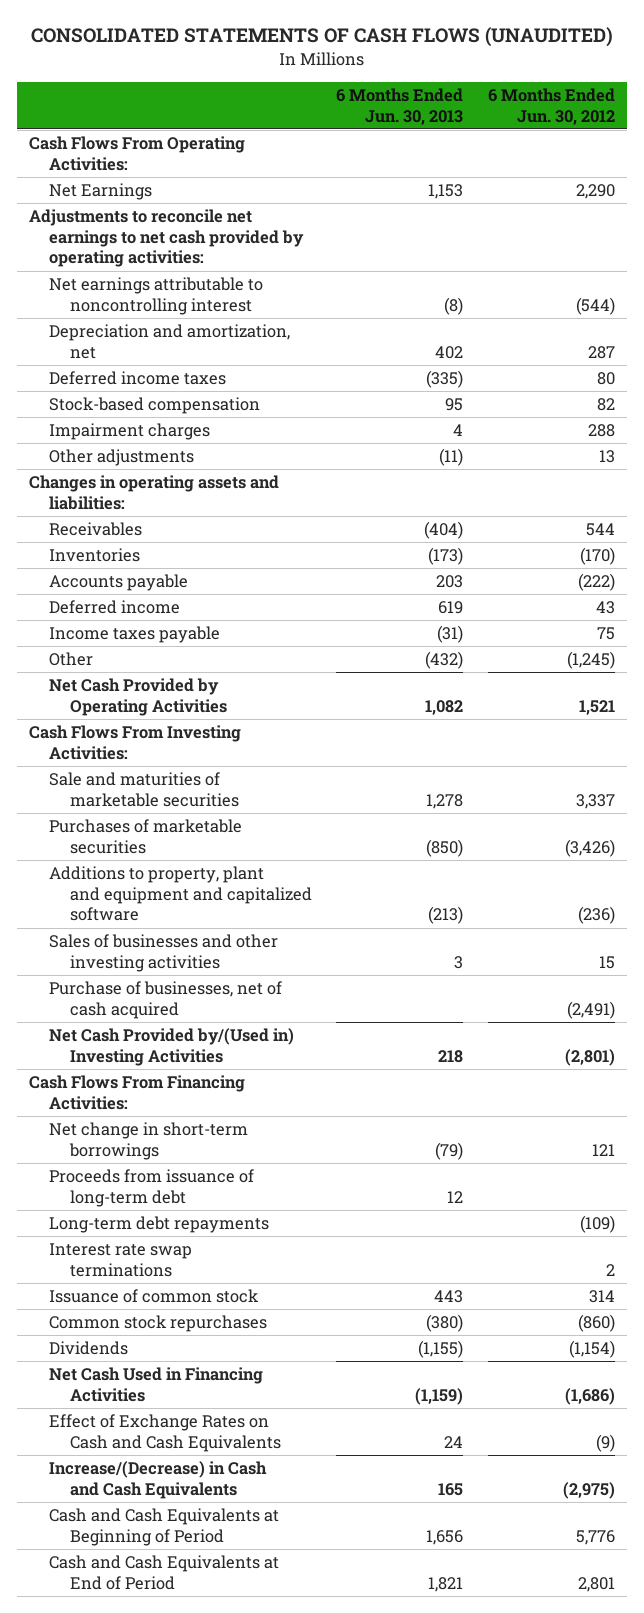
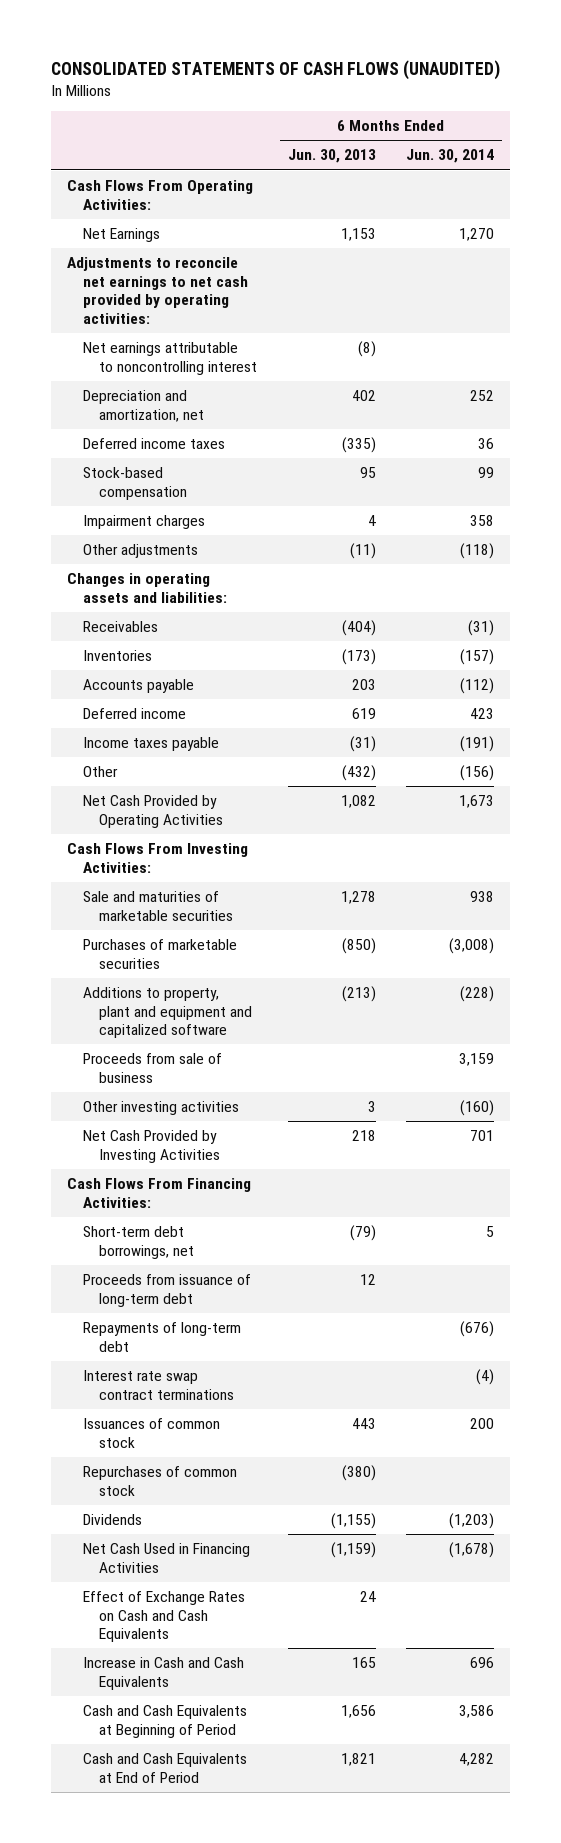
[487,87,615,125] 6 Months Ended Jun. 30, 2012 -> none
none -> [406,149,495,164] Jun. 30, 2014
[49,981,283,1019] Purchase of businesses, net of cash acquired -> none
none -> [82,1053,222,1083] Proceeds from sale of business
[49,934,279,972] Sales of businesses and other investing activities -> [82,1101,239,1116] Other investing activities
[49,1028,295,1066] Net Cash Provided by/(Used in) Investing Activities -> [82,1130,220,1163] Net Cash Provided by Investing Activities
[49,1122,249,1160] Net change in short-term borrowings -> [82,1226,194,1259] Short-term debt borrowings, net
[49,1216,270,1234] Long-term debt repayments -> [82,1322,241,1352] Repayments of long-term debt
[49,1243,193,1277] Interest rate swap terminations -> [82,1370,234,1400] Interest rate swap contract terminations
[49,1289,260,1304] Issuance of common stock -> [82,1418,220,1448] Issuances of common stock
[49,1315,268,1333] Common stock repurchases -> [82,1466,237,1496] Repurchases of common stock
[49,1461,268,1499] Increase/(Decrease) in Cash and Cash Equivalents -> [82,1657,244,1690] Increase in Cash and Cash Equivalents

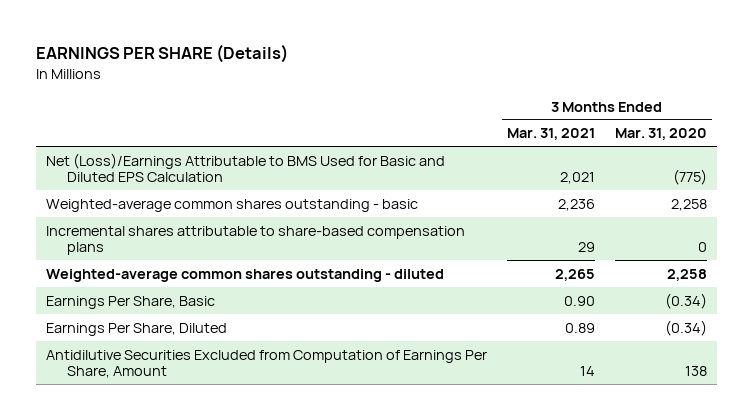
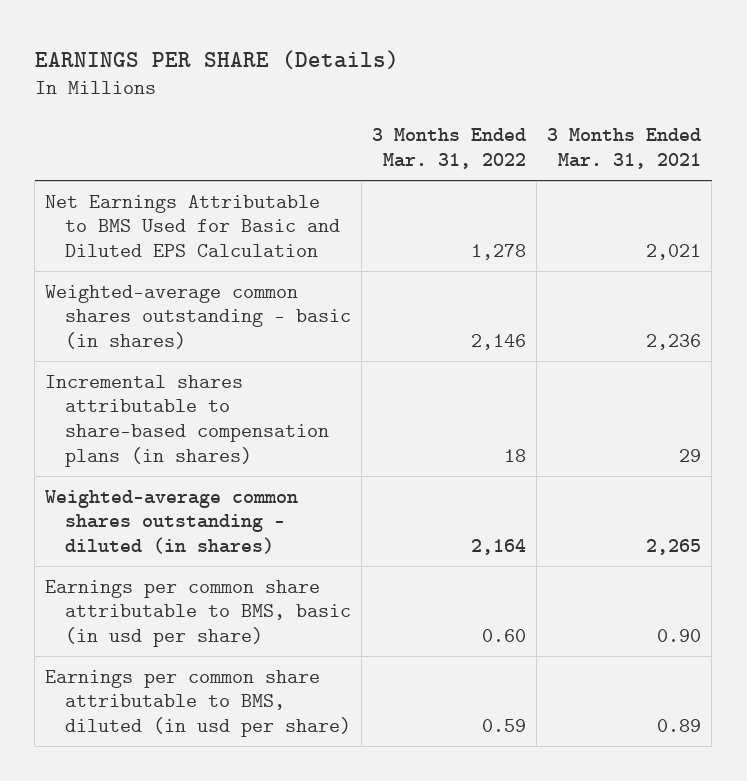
[614,128,707,141] Mar. 31, 2020 -> none
none -> [372,128,527,170] 3 Months Ended Mar. 31, 2022
[46,349,488,379] Antidilutive Securities Excluded from Computation of Earnings Per Share, Amount -> none
[46,152,446,183] Net (Loss)/Earnings Attributable to BMS Used for Basic and Diluted EPS Calculation -> [45,194,341,257] Net Earnings Attributable to BMS Used for Basic and Diluted EPS Calculation
[46,198,419,212] Weighted-average common shares outstanding - basic -> [45,284,352,349] Weighted-average common shares outstanding - basic (in shares)
[46,225,466,256] Incremental shares attributable to share-based compensation plans -> [45,374,330,467] Incremental shares attributable to share-based compensation plans (in shares)
[46,268,445,282] Weighted-average common shares outstanding - diluted -> [45,489,299,554] Weighted-average common shares outstanding - diluted (in shares)
[46,295,216,309] Earnings Per Share, Basic -> [45,579,352,647] Earnings per common share attributable to BMS, basic (in usd per share)
[46,322,228,336] Earnings Per Share, Diluted -> [45,669,352,737] Earnings per common share attributable to BMS, diluted (in usd per share)

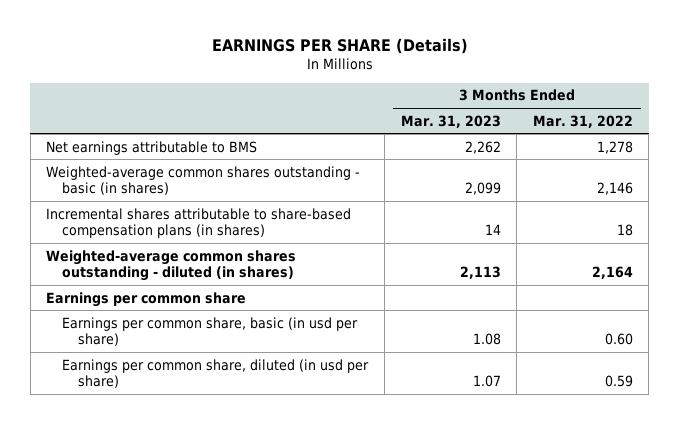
[547,128,702,170] 3 Months Ended Mar. 31, 2021 -> none
none -> [400,114,501,128] Mar. 31, 2023
[45,194,341,257] Net Earnings Attributable to BMS Used for Basic and Diluted EPS Calculation -> [46,140,258,155] Net earnings attributable to BMS
none -> [46,291,247,307] Earnings per common share
[45,579,352,647] Earnings per common share attributable to BMS, basic (in usd per share) -> [62,316,359,347] Earnings per common share, basic (in usd per share)
[45,669,352,737] Earnings per common share attributable to BMS, diluted (in usd per share) -> [62,358,370,389] Earnings per common share, diluted (in usd per share)

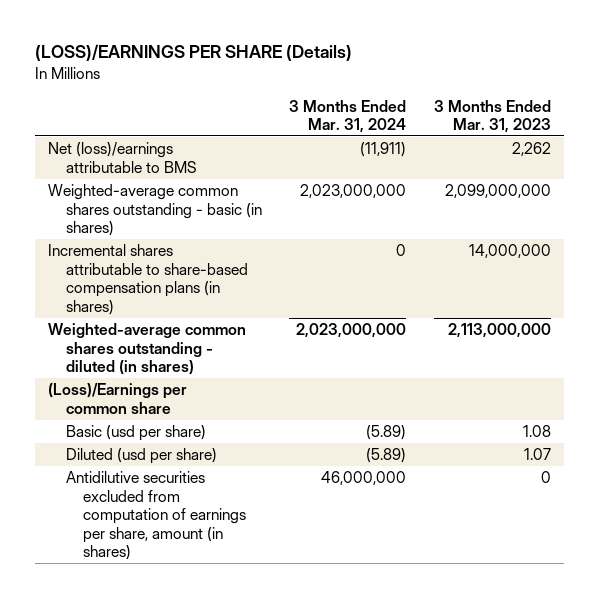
[211,38,468,55] EARNINGS PER SHARE (Details) -> [34,44,352,62] (LOSS)/EARNINGS PER SHARE (Details)
[532,114,633,128] Mar. 31, 2022 -> none
none -> [289,99,407,134] 3 Months Ended Mar. 31, 2024
[46,140,258,155] Net earnings attributable to BMS -> [48,142,197,173] Net (loss)/earnings attributable to BMS
[464,182,501,196] 2,099 -> [444,184,551,199] 2,099,000,000
[484,224,501,236] 14 -> [468,244,551,259] 14,000,000
[459,266,501,280] 2,113 -> [447,323,551,339] 2,113,000,000
[46,291,247,307] Earnings per common share -> [48,383,188,414] (Loss)/Earnings per common share
[62,316,359,347] Earnings per common share, basic (in usd per share) -> [65,425,206,442] Basic (usd per share)
[62,358,370,389] Earnings per common share, diluted (in usd per share) -> [65,448,217,465] Diluted (usd per share)
none -> [65,471,247,561] Antidilutive securities excluded from computation of earnings per share, amount (in shares)

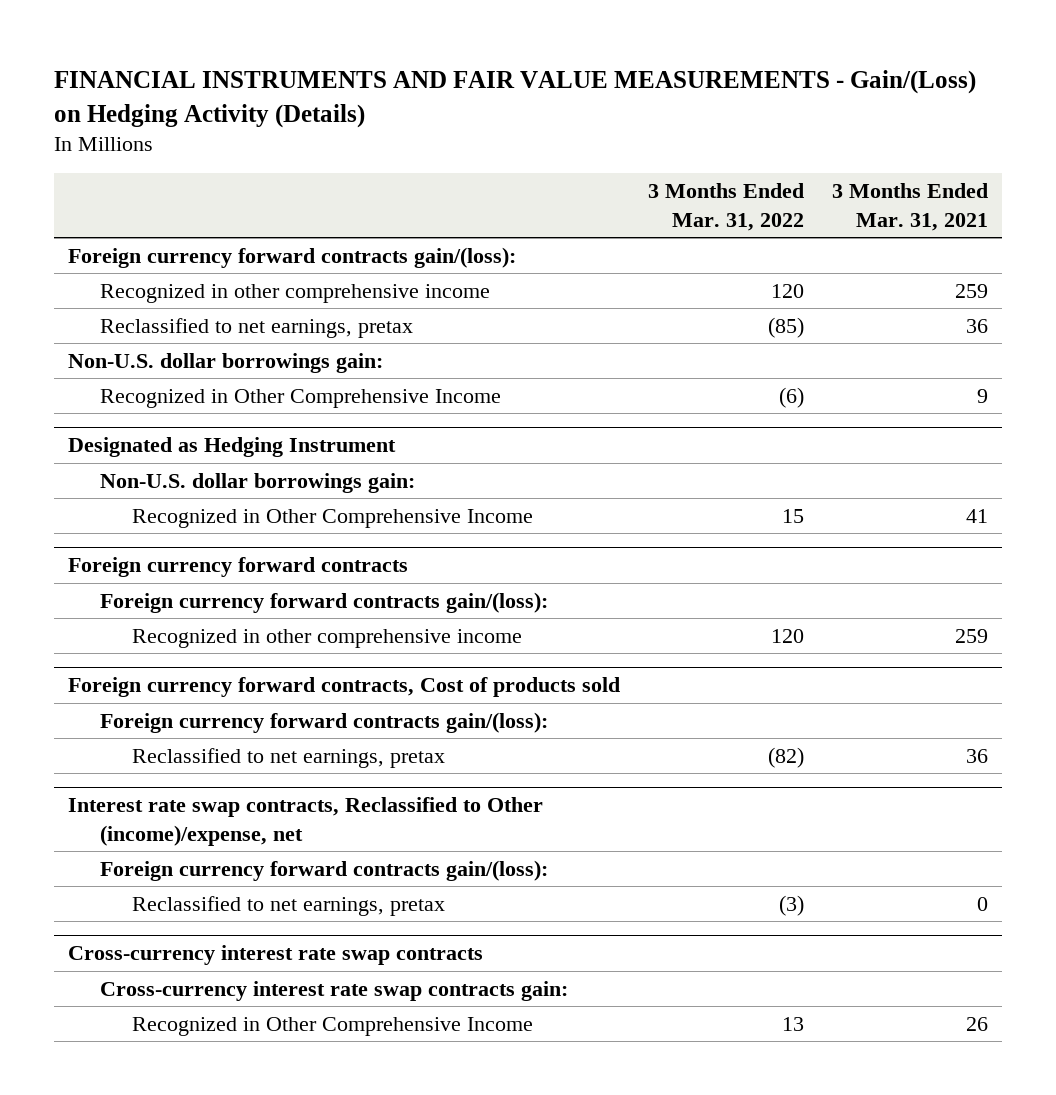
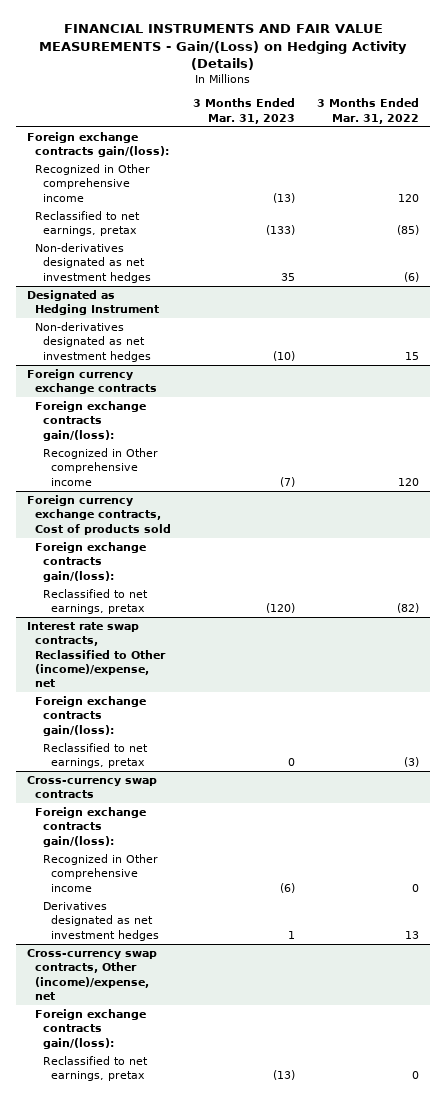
[832,183,989,231] 3 Months Ended Mar. 31, 2021 -> none
none -> [192,98,295,124] 3 Months Ended Mar. 31, 2023
[67,246,516,268] Foreign currency forward contracts gain/(loss): -> [26,132,169,158] Foreign exchange contracts gain/(loss):
[99,283,490,303] Recognized in other comprehensive income -> [34,164,150,202] Recognized in Other comprehensive income
[67,352,383,373] Non-U.S. dollar borrowings gain: -> none
[99,388,501,408] Recognized in Other Comprehensive Income -> [34,243,151,283] Non-derivatives designated as net investment hedges
[99,472,415,493] Non-U.S. dollar borrowings gain: -> none
[131,508,533,528] Recognized in Other Comprehensive Income -> [34,322,151,362] Non-derivatives designated as net investment hedges
[67,557,408,578] Foreign currency forward contracts -> [26,369,157,395] Foreign currency exchange contracts
[99,591,548,613] Foreign currency forward contracts gain/(loss): -> [34,401,146,441] Foreign exchange contracts gain/(loss):
[131,628,522,648] Recognized in other comprehensive income -> [42,448,158,486] Recognized in Other comprehensive income
[67,677,620,698] Foreign currency forward contracts, Cost of products sold -> [26,495,171,535] Foreign currency exchange contracts, Cost of products sold
[99,711,548,733] Foreign currency forward contracts gain/(loss): -> [34,542,146,582] Foreign exchange contracts gain/(loss):
[99,859,548,881] Foreign currency forward contracts gain/(loss): -> [34,696,146,736] Foreign exchange contracts gain/(loss):
[99,980,568,1001] Cross-currency interest rate swap contracts gain: -> none
[67,945,483,966] Cross-currency interest rate swap contracts -> [26,776,157,799] Cross-currency swap contracts
none -> [34,807,146,847] Foreign exchange contracts gain/(loss):
none -> [42,854,158,892] Recognized in Other comprehensive income
[131,1016,533,1036] Recognized in Other Comprehensive Income -> [42,902,159,941] Derivatives designated as net investment hedges
none -> [26,949,157,1000] Cross-currency swap contracts, Other (income)/expense, net
none -> [34,1009,146,1049] Foreign exchange contracts gain/(loss):
none -> [42,1056,148,1082] Reclassified to net earnings, pretax

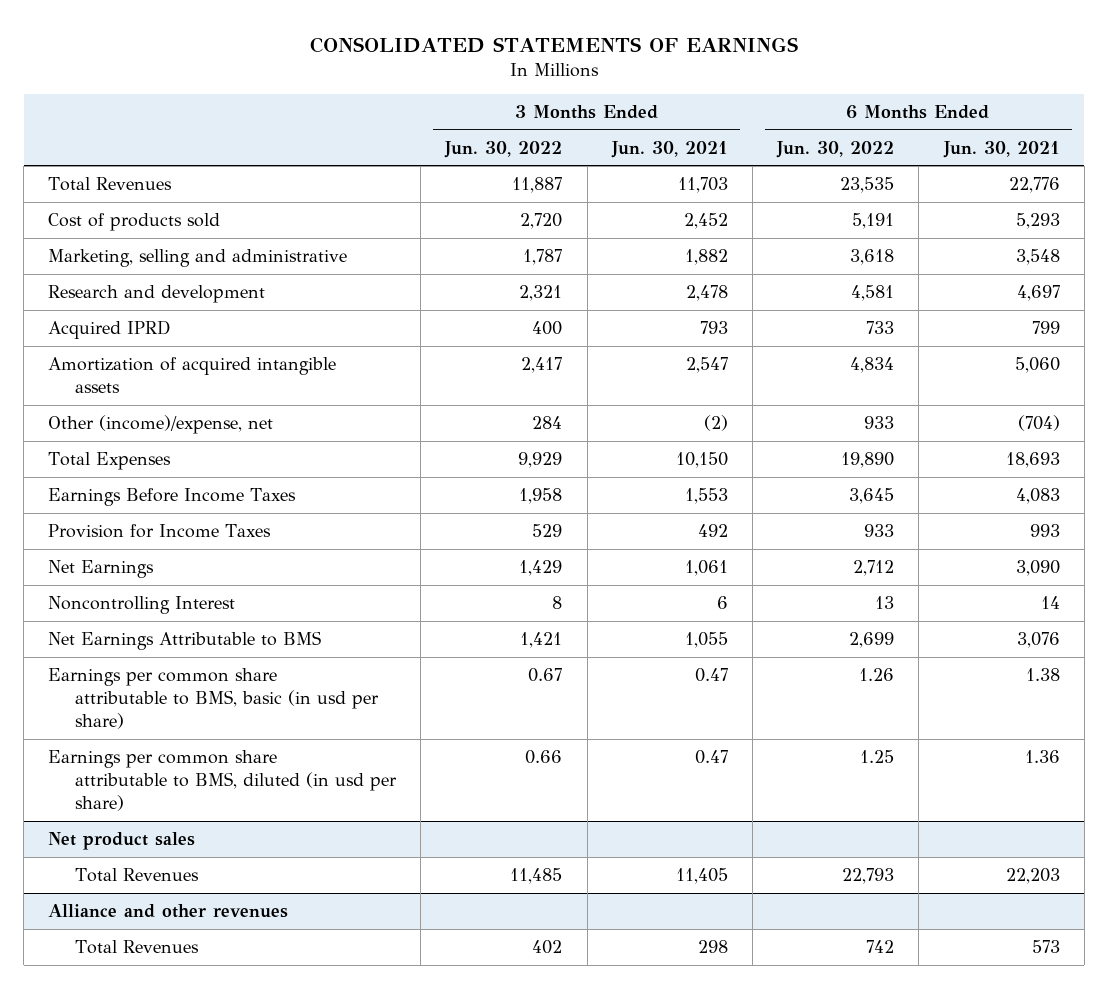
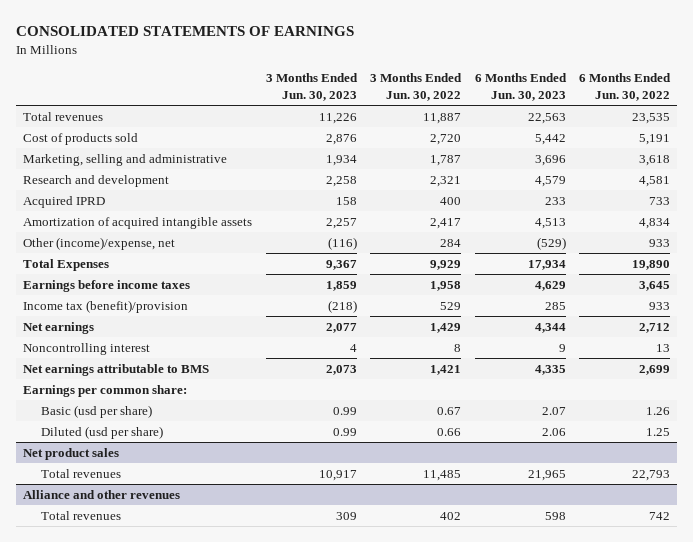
[610,140,728,158] Jun. 30, 2021 -> none
[942,140,1060,158] Jun. 30, 2021 -> none
none -> [265,73,358,101] 3 Months Ended Jun. 30, 2023
none -> [474,73,567,101] 6 Months Ended Jun. 30, 2023
[48,177,173,192] Total Revenues -> [22,111,103,121] Total revenues
[48,488,297,507] Earnings Before Income Taxes -> [22,279,190,292] Earnings before income taxes
[48,524,272,539] Provision for Income Taxes -> [22,299,188,313] Income tax (benefit)/provision
[48,560,155,579] Net Earnings -> [22,321,94,334] Net earnings
[48,596,236,615] Noncontrolling Interest -> [22,342,150,355] Noncontrolling interest
[48,631,322,651] Net Earnings Attributable to BMS -> [22,363,209,376] Net earnings attributable to BMS
none -> [22,384,187,397] Earnings per common share:
[48,668,379,729] Earnings per common share attributable to BMS, basic (in usd per share) -> [40,404,152,418] Basic (usd per share)
[48,750,397,811] Earnings per common share attributable to BMS, diluted (in usd per share) -> [40,425,163,439] Diluted (usd per share)
[74,868,199,883] Total Revenues -> [40,468,121,478] Total revenues
[74,940,199,955] Total Revenues -> [40,510,121,520] Total revenues

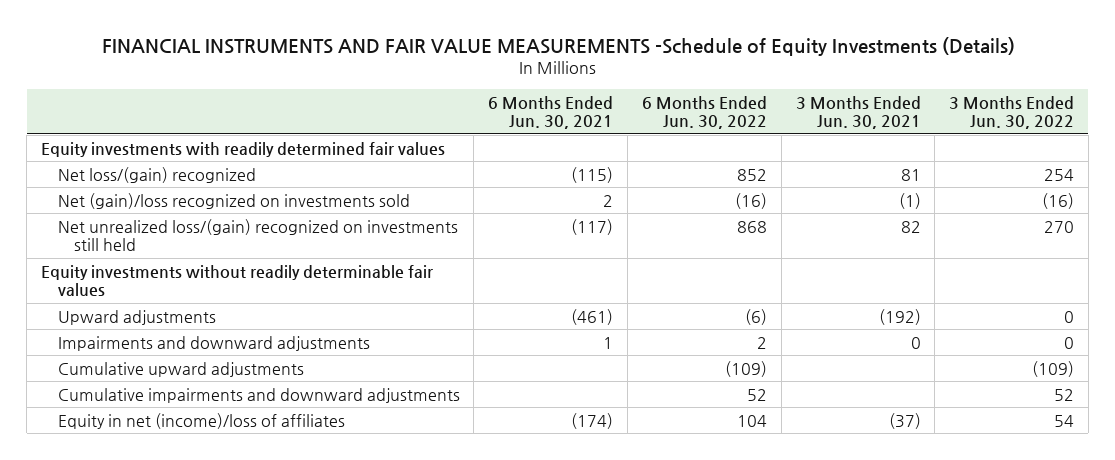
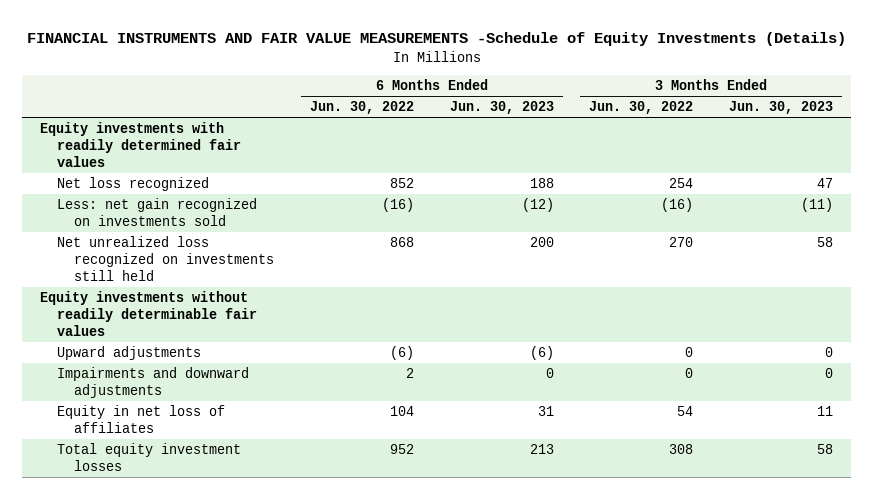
[488,95,614,130] 6 Months Ended Jun. 30, 2021 -> none
[795,95,921,130] 3 Months Ended Jun. 30, 2021 -> none
none -> [449,100,554,114] Jun. 30, 2023
none -> [729,100,834,114] Jun. 30, 2023
[57,166,256,183] Net loss/(gain) recognized -> [57,176,210,191] Net loss recognized
[57,192,410,209] Net (gain)/loss recognized on investments sold -> [57,197,258,226] Less: net gain recognized on investments sold
[57,218,458,252] Net unrealized loss/(gain) recognized on investments still held -> [57,235,275,281] Net unrealized loss recognized on investments still held
[57,361,304,377] Cumulative upward adjustments -> none
[57,387,460,403] Cumulative impairments and downward adjustments -> none
[57,412,345,429] Equity in net (income)/loss of affiliates -> [57,404,226,433] Equity in net loss of affiliates
none -> [57,442,242,471] Total equity investment losses

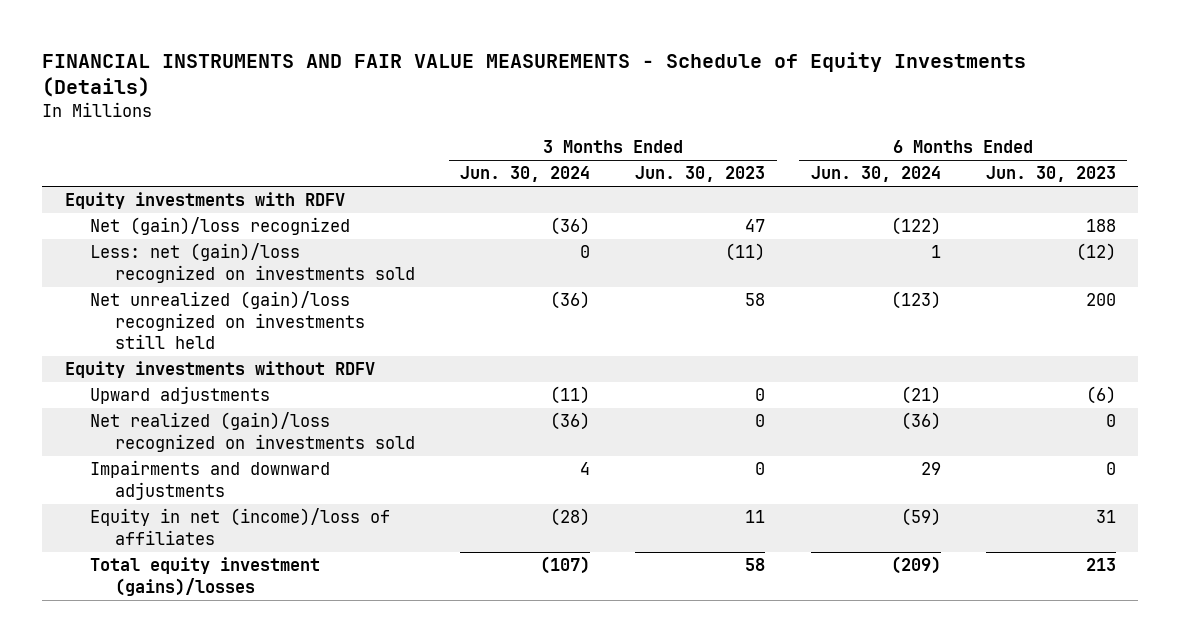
[26,32,846,47] FINANCIAL INSTRUMENTS AND FAIR VALUE MEASUREMENTS -Schedule of Equity Investments (Details) -> [42,52,1027,98] FINANCIAL INSTRUMENTS AND FAIR VALUE MEASUREMENTS - Schedule of Equity Investments (Details)
[309,100,414,114] Jun. 30, 2022 -> none
[589,100,694,114] Jun. 30, 2022 -> none
none -> [460,166,591,183] Jun. 30, 2024
none -> [810,166,941,183] Jun. 30, 2024
[40,121,242,167] Equity investments with readily determined fair values -> [64,192,345,210] Equity investments with RDFV
[57,176,210,191] Net loss recognized -> [89,217,350,236] Net (gain)/loss recognized
[57,197,258,226] Less: net gain recognized on investments sold -> [89,243,415,283] Less: net (gain)/loss recognized on investments sold
[57,235,275,281] Net unrealized loss recognized on investments still held -> [89,291,365,350] Net unrealized (gain)/loss recognized on investments still held
[40,290,258,336] Equity investments without readily determinable fair values -> [64,361,375,379] Equity investments without RDFV
none -> [89,412,415,452] Net realized (gain)/loss recognized on investments sold
[57,404,226,433] Equity in net loss of affiliates -> [89,508,390,545] Equity in net (income)/loss of affiliates
[57,442,242,471] Total equity investment losses -> [89,557,320,596] Total equity investment (gains)/losses

